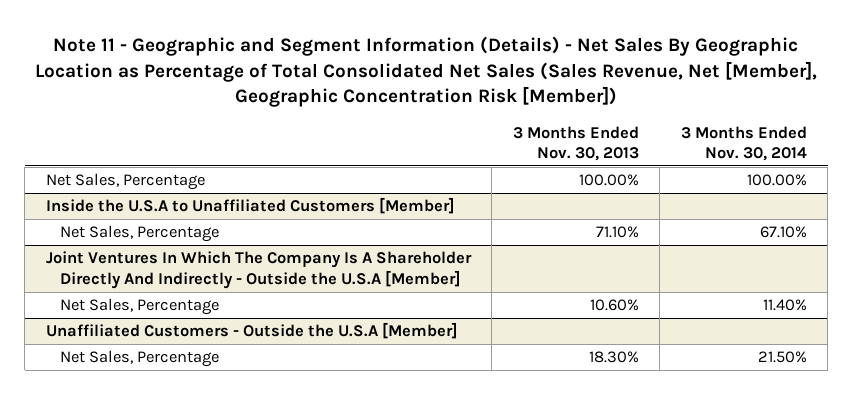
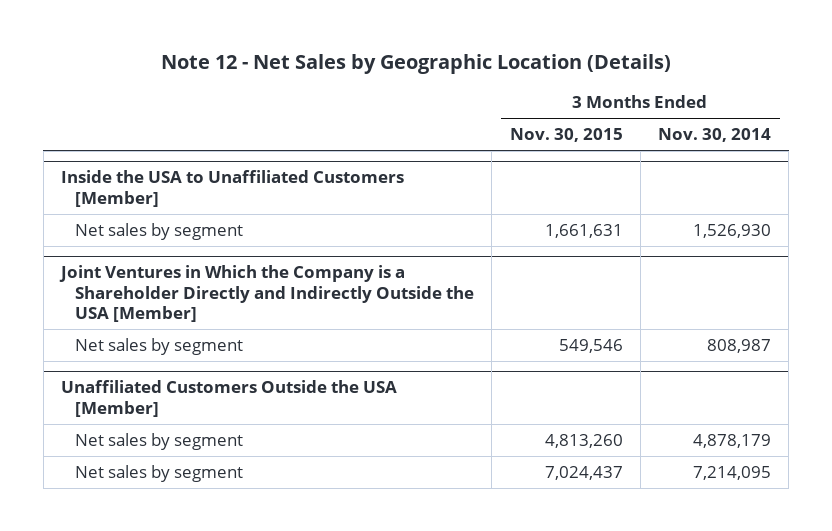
[35,35,818,108] Note 11 - Geographic and Segment Information (Details) - Net Sales By Geographic Location as Percentage of Total Consolidated Net Sales (Sales Revenue, Net [Member], Geographic Concentration Risk [Member]) -> [160,54,671,75] Note 12 - Net Sales by Geographic Location (Details)
[512,125,639,161] 3 Months Ended Nov. 30, 2013 -> none
none -> [509,128,623,143] Nov. 30, 2015
[45,173,205,191] Net Sales, Percentage -> none
[59,225,219,243] Net Sales, Percentage -> none
[59,298,219,316] Net Sales, Percentage -> none
[59,350,219,368] Net Sales, Percentage -> none
[45,197,455,215] Inside the U.S.A to Unaffiliated Customers [Member] -> [60,170,404,207] Inside the USA to Unaffiliated Customers [Member]
none -> [75,223,244,241] Net sales by segment
[45,251,472,289] Joint Ventures In Which The Company Is A Shareholder Directly And Indirectly - Outside the U.S.A [Member] -> [58,265,475,323] Joint Ventures in Which the Company is a Shareholder Directly and Indirectly Outside the USA [Member]
none -> [75,338,244,356] Net sales by segment
[45,322,458,340] Unaffiliated Customers - Outside the U.S.A [Member] -> [60,380,397,417] Unaffiliated Customers Outside the USA [Member]
none -> [75,433,244,451] Net sales by segment
none -> [75,465,244,483] Net sales by segment

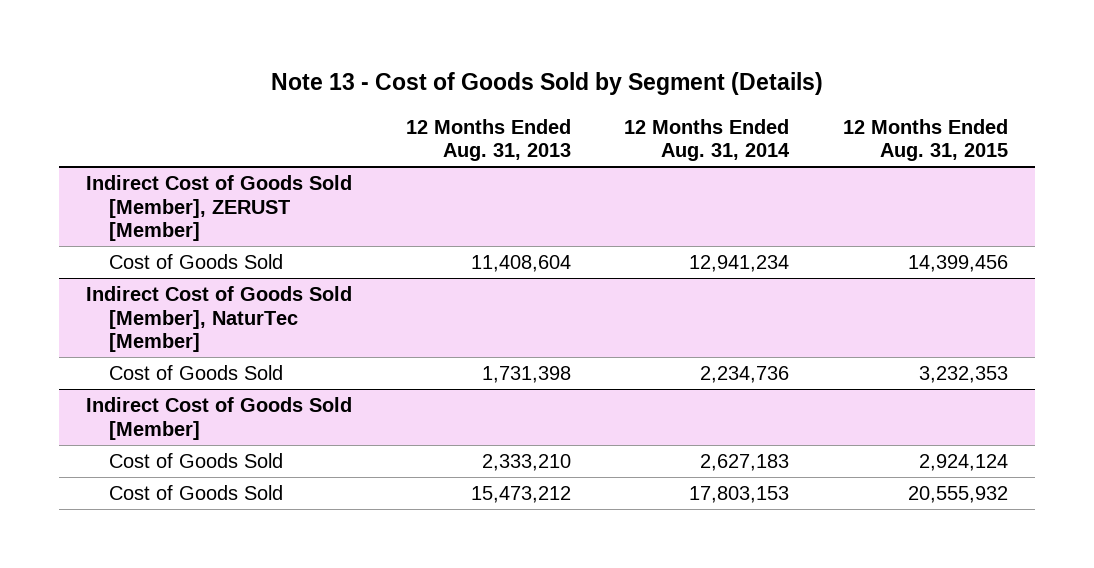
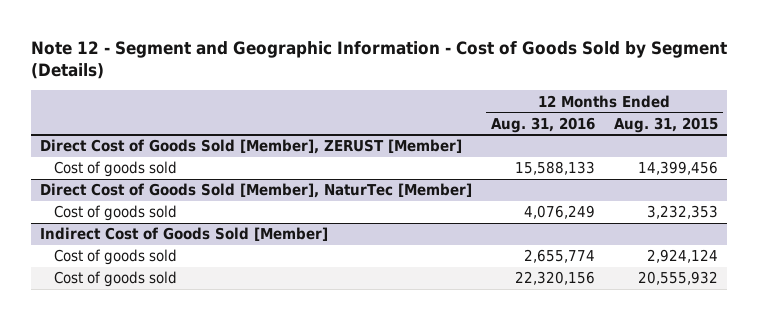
[271,72,824,96] Note 13 - Cost of Goods Sold by Segment (Details) -> [31,40,728,79] Note 12 - Segment and Geographic Information - Cost of Goods Sold by Segment (Details)
[405,118,571,162] 12 Months Ended Aug. 31, 2013 -> none
[624,118,791,162] 12 Months Ended Aug. 31, 2014 -> none
none -> [491,116,596,133] Aug. 31, 2016
[85,174,352,242] Indirect Cost of Goods Sold [Member], ZERUST [Member] -> [40,139,463,155] Direct Cost of Goods Sold [Member], ZERUST [Member]
[109,253,284,269] Cost of Goods Sold -> [53,161,177,178] Cost of goods sold
[85,285,352,353] Indirect Cost of Goods Sold [Member], NaturTec [Member] -> [40,183,473,199] Direct Cost of Goods Sold [Member], NaturTec [Member]
[109,364,284,380] Cost of Goods Sold -> [53,205,177,222] Cost of goods sold
[109,452,284,468] Cost of Goods Sold -> [53,249,177,266] Cost of goods sold
[109,484,284,500] Cost of Goods Sold -> [53,271,177,288] Cost of goods sold

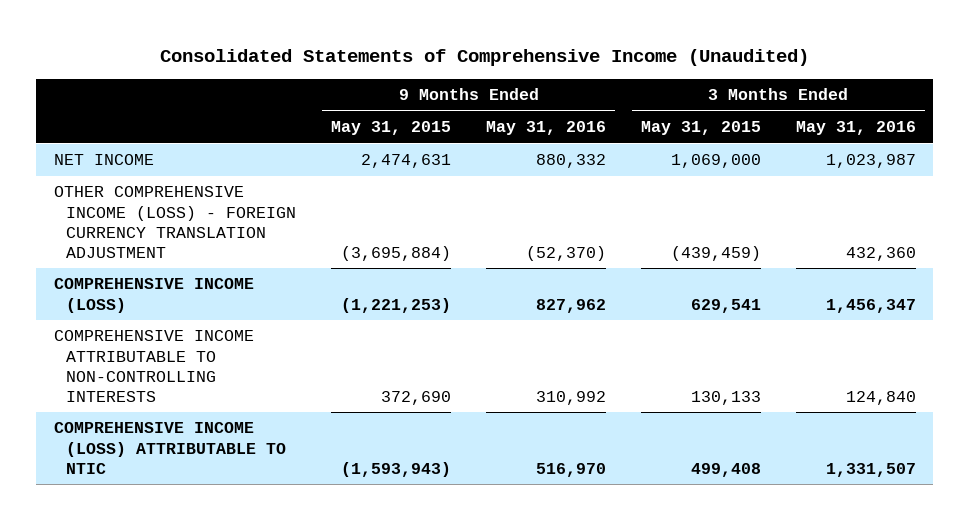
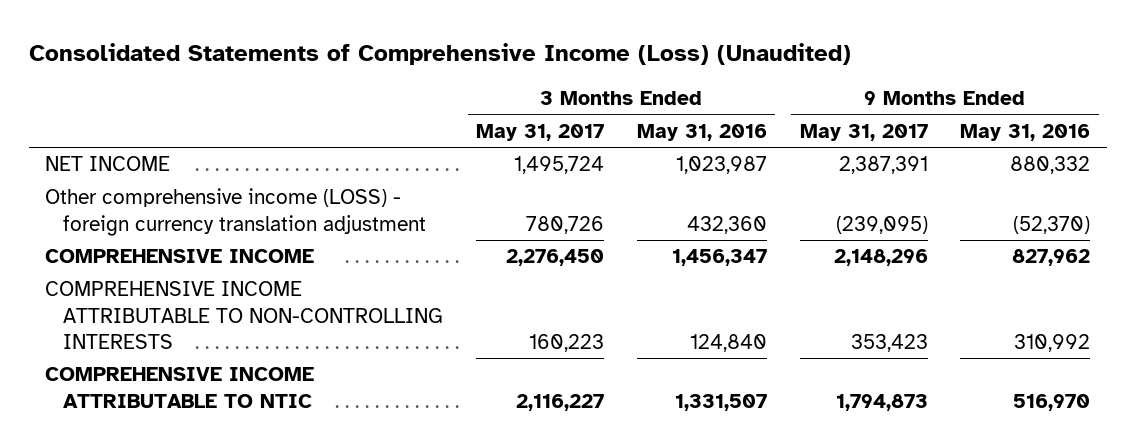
[159,49,809,67] Consolidated Statements of Comprehensive Income (Unaudited) -> [29,42,852,65] Consolidated Statements of Comprehensive Income (Loss) (Unaudited)
[331,121,452,136] May 31, 2015 -> none
[640,121,761,136] May 31, 2015 -> none
none -> [475,123,604,141] May 31, 2017
none -> [799,123,928,141] May 31, 2017
[53,186,297,258] OTHER COMPREHENSIVE INCOME (LOSS) - FOREIGN CURRENCY TRANSLATION ADJUSTMENT -> [45,188,426,236] Other comprehensive income (LOSS) - foreign currency translation adjustment
[53,278,254,313] COMPREHENSIVE INCOME (LOSS) -> [45,249,315,264] COMPREHENSIVE INCOME
[53,422,287,474] COMPREHENSIVE INCOME (LOSS) ATTRIBUTABLE TO NTIC -> [45,367,315,408] COMPREHENSIVE INCOME ATTRIBUTABLE TO NTIC

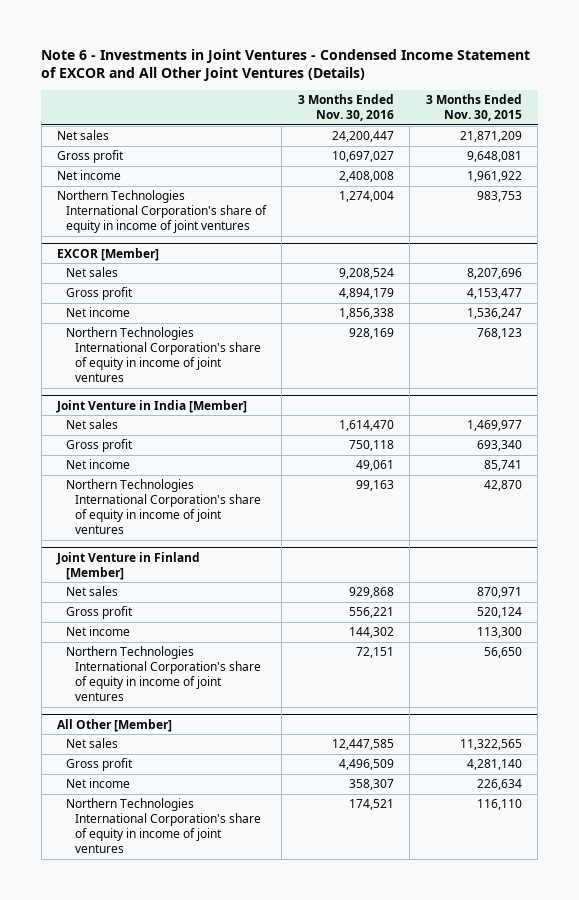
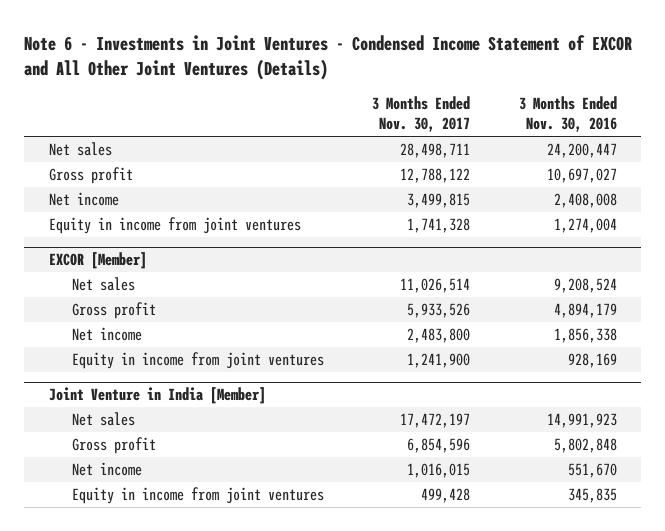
[425,94,522,122] 3 Months Ended Nov. 30, 2015 -> none
none -> [372,96,471,133] 3 Months Ended Nov. 30, 2017
[57,190,268,234] Northern Technologies International Corporation's share of equity in income of joint ventures -> [48,217,301,235] Equity in income from joint ventures
[66,327,261,383] Northern Technologies International Corporation's share of equity in income of joint ventures -> [71,352,324,370] Equity in income from joint ventures
[56,551,201,580] Joint Venture in Finland [Member] -> none
[66,586,119,597] Net sales -> none
[66,606,134,620] Gross profit -> none
[66,626,131,637] Net income -> none
[66,646,261,702] Northern Technologies International Corporation's share of equity in income of joint ventures -> none
[57,718,173,732] All Other [Member] -> none
[66,738,119,749] Net sales -> none
[66,758,134,772] Gross profit -> none
[66,778,131,789] Net income -> none
[66,798,261,854] Northern Technologies International Corporation's share of equity in income of joint ventures -> none
[338,420,394,432] 1,614,470 -> [546,413,617,429] 14,991,923
[348,440,394,452] 750,118 -> [553,438,617,454] 5,802,848
[355,460,394,472] 49,061 -> [567,463,617,479] 551,670
[66,479,261,535] Northern Technologies International Corporation's share of equity in income of joint ventures -> [71,487,324,505] Equity in income from joint ventures
[355,480,394,492] 99,163 -> [567,488,617,504] 345,835

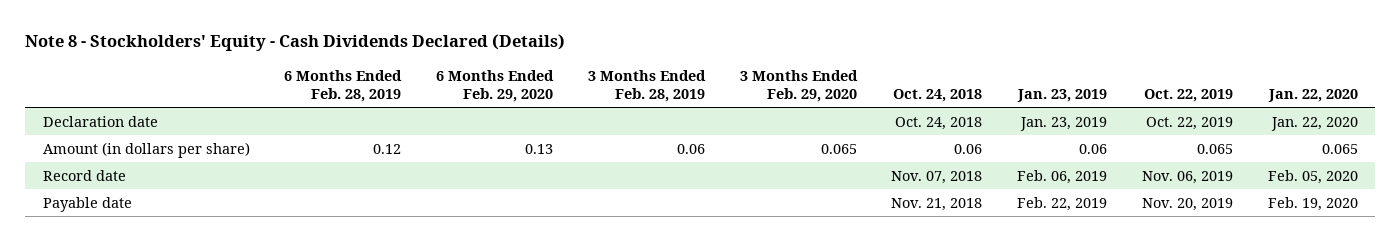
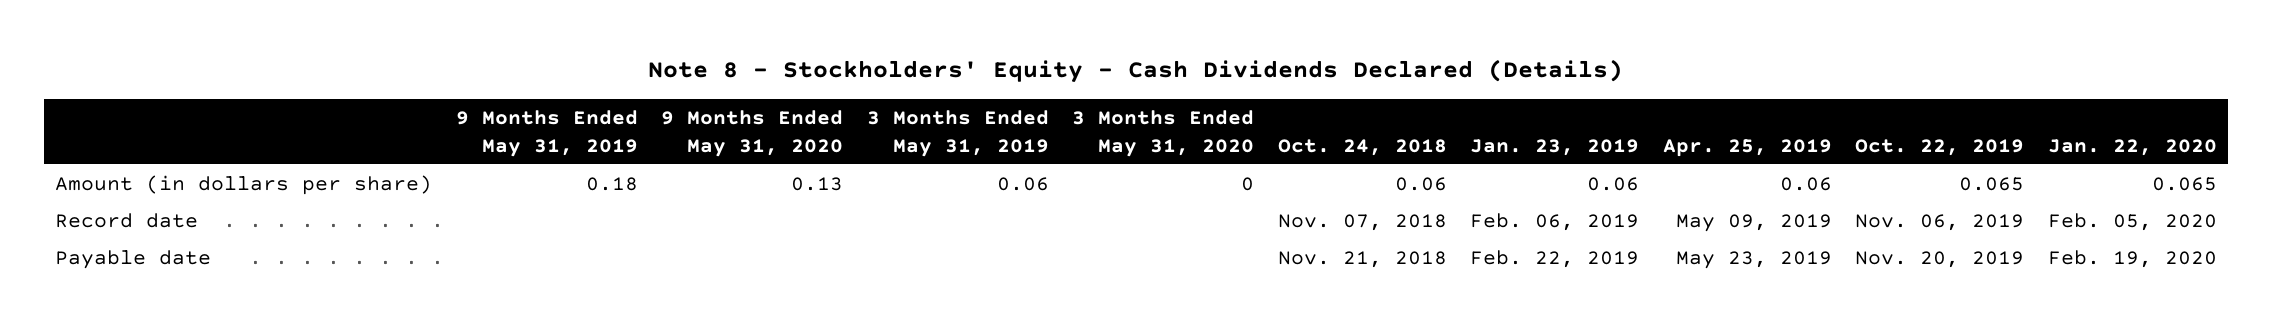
[284,69,403,102] 6 Months Ended Feb. 28, 2019 -> none
[436,69,555,102] 6 Months Ended Feb. 29, 2020 -> none
[587,69,706,102] 3 Months Ended Feb. 28, 2019 -> none
[739,69,858,102] 3 Months Ended Feb. 29, 2020 -> none
none -> [455,109,638,157] 9 Months Ended May 31, 2019
none -> [661,109,844,157] 9 Months Ended May 31, 2020
none -> [866,109,1049,157] 3 Months Ended May 31, 2019
none -> [1072,109,1255,157] 3 Months Ended May 31, 2020
none -> [1662,138,1832,157] Apr. 25, 2019
[42,115,158,127] Declaration date -> none

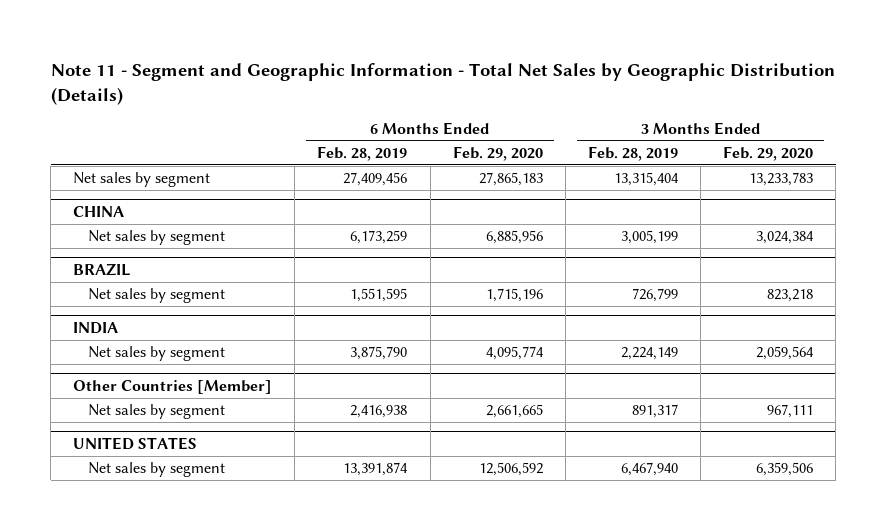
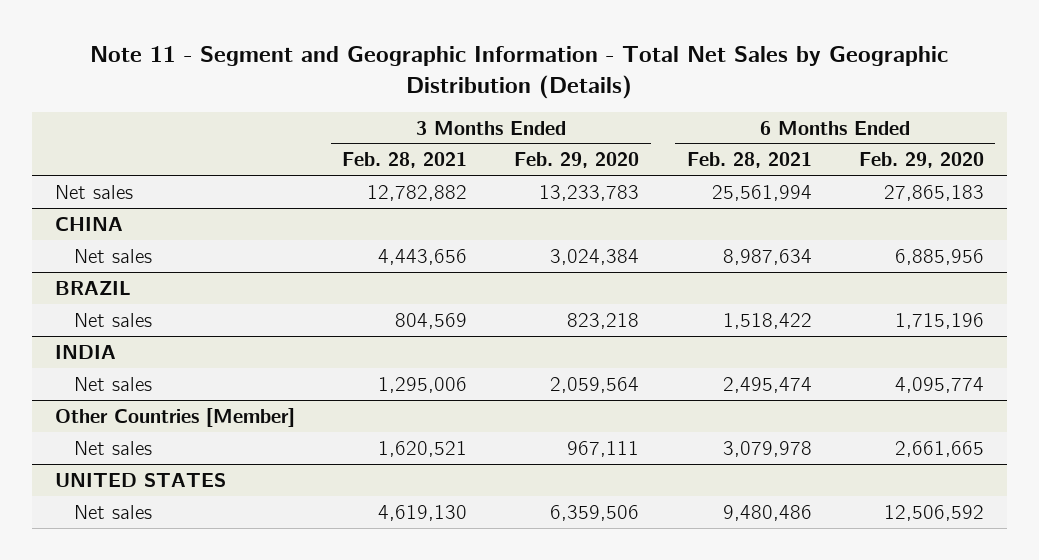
[317,145,408,161] Feb. 28, 2019 -> none
[587,145,678,161] Feb. 28, 2019 -> none
none -> [342,152,468,169] Feb. 28, 2021
none -> [686,152,812,169] Feb. 28, 2021
[73,172,211,188] Net sales by segment -> [55,184,134,199] Net sales
[87,230,225,246] Net sales by segment -> [74,248,153,263] Net sales
[87,288,225,304] Net sales by segment -> [74,312,153,327] Net sales
[87,346,225,362] Net sales by segment -> [74,376,153,391] Net sales
[87,404,225,420] Net sales by segment -> [74,440,153,455] Net sales
[87,462,225,478] Net sales by segment -> [74,504,153,519] Net sales

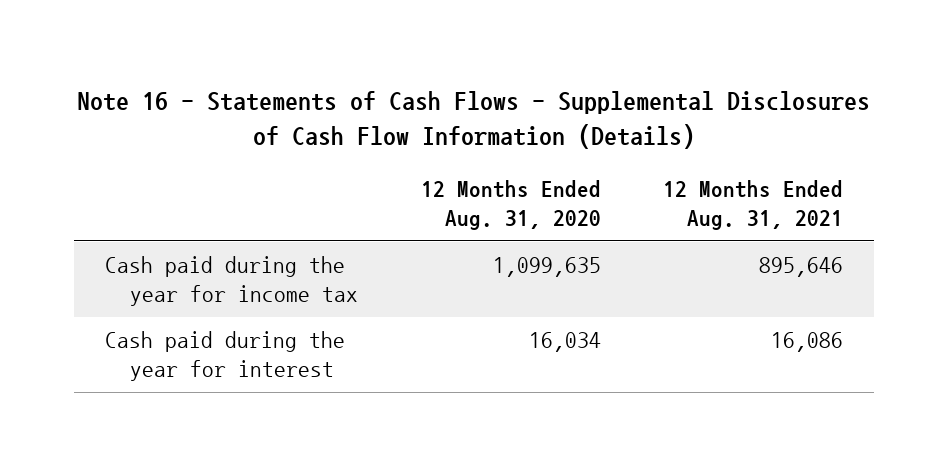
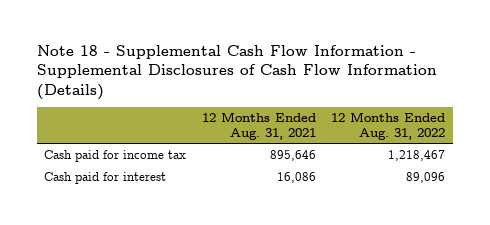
[77,91,871,149] Note 16 - Statements of Cash Flows - Supplemental Disclosures of Cash Flow Information (Details) -> [36,45,437,100] Note 18 - Supplemental Cash Flow Information - Supplemental Disclosures of Cash Flow Information (Details)
[420,180,601,230] 12 Months Ended Aug. 31, 2020 -> none
none -> [331,112,446,140] 12 Months Ended Aug. 31, 2022
[105,256,359,306] Cash paid during the year for income tax -> [44,150,187,163] Cash paid for income tax
[105,331,346,381] Cash paid during the year for interest -> [44,172,167,185] Cash paid for interest

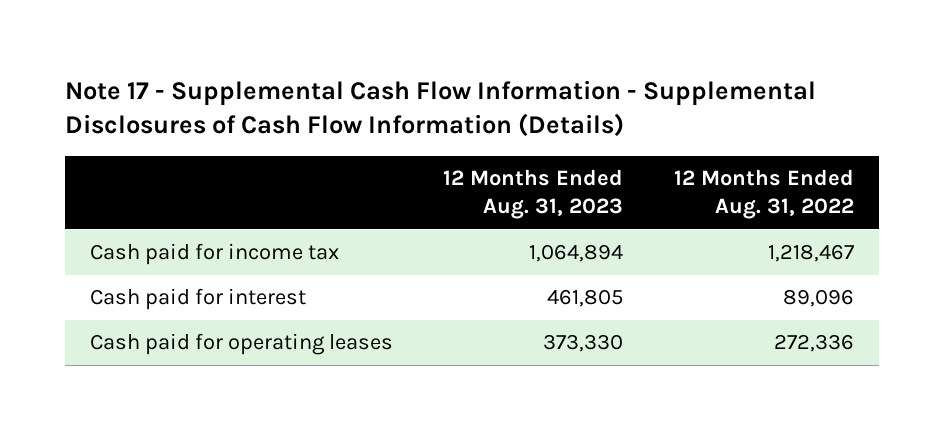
[36,45,437,100] Note 18 - Supplemental Cash Flow Information - Supplemental Disclosures of Cash Flow Information (Details) -> [64,80,816,138] Note 17 - Supplemental Cash Flow Information - Supplemental Disclosures of Cash Flow Information (Details)
[201,112,316,140] 12 Months Ended Aug. 31, 2021 -> none
none -> [443,169,624,220] 12 Months Ended Aug. 31, 2023
none -> [89,333,393,356] Cash paid for operating leases

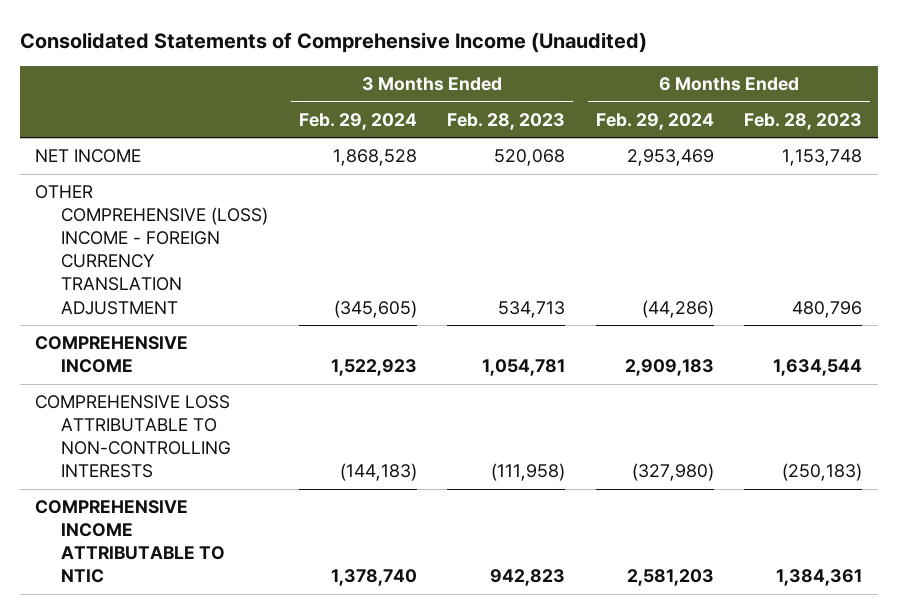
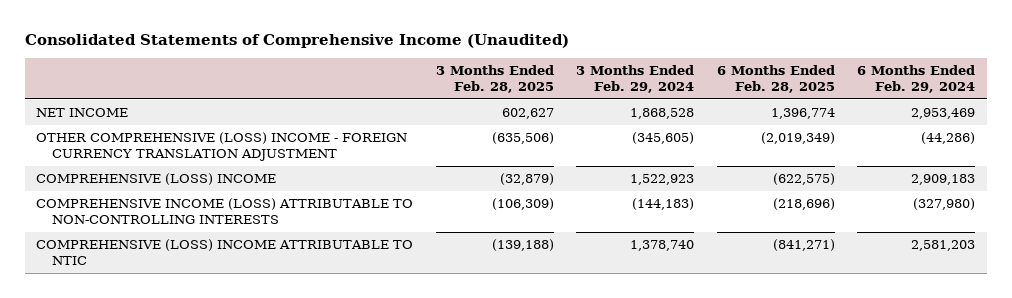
[447,112,566,130] Feb. 28, 2023 -> none
[744,112,863,130] Feb. 28, 2023 -> none
none -> [435,64,554,93] 3 Months Ended Feb. 28, 2025
none -> [716,64,835,93] 6 Months Ended Feb. 28, 2025
[35,336,189,374] COMPREHENSIVE INCOME -> [36,173,277,186] COMPREHENSIVE (LOSS) INCOME
[35,395,232,479] COMPREHENSIVE LOSS ATTRIBUTABLE TO NON-CONTROLLING INTERESTS -> [36,198,414,225] COMPREHENSIVE INCOME (LOSS) ATTRIBUTABLE TO NON-CONTROLLING INTERESTS
[35,500,226,584] COMPREHENSIVE INCOME ATTRIBUTABLE TO NTIC -> [36,239,414,266] COMPREHENSIVE (LOSS) INCOME ATTRIBUTABLE TO NTIC

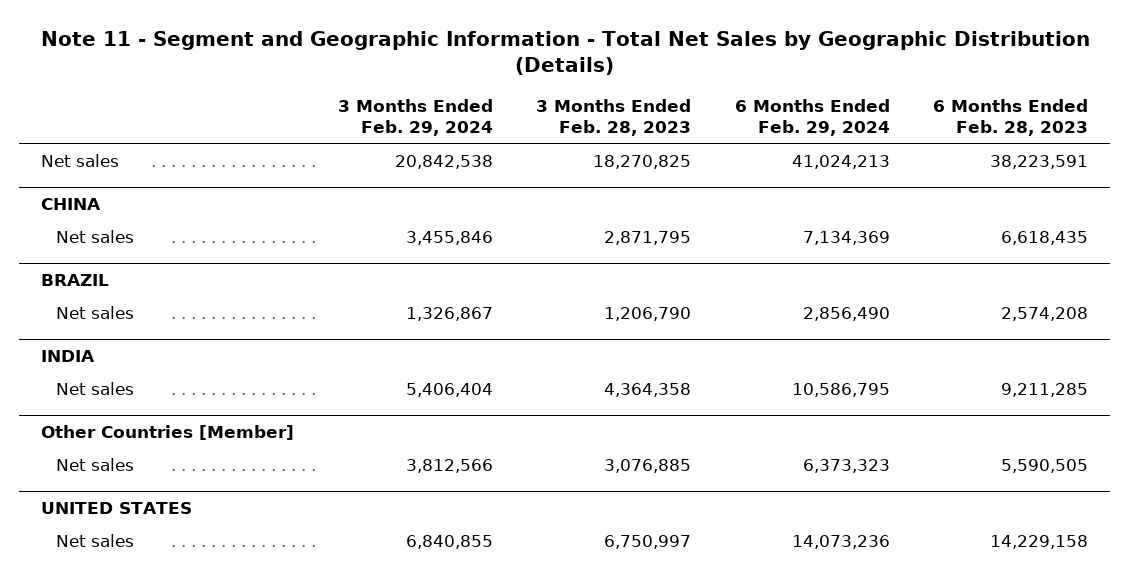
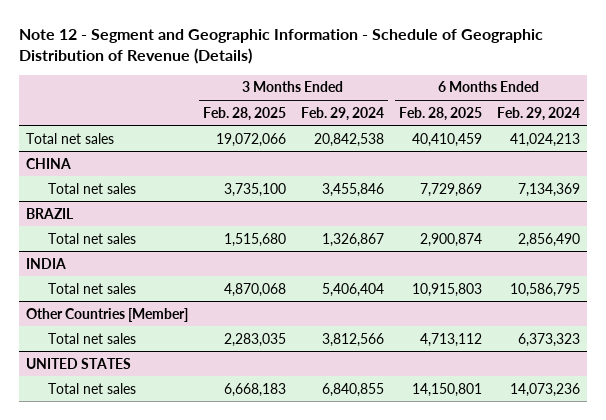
[40,30,1090,76] Note 11 - Segment and Geographic Information - Total Net Sales by Geographic Distribution (Details) -> [18,28,543,65] Note 12 - Segment and Geographic Information - Schedule of Geographic Distribution of Revenue (Details)
[536,99,692,136] 3 Months Ended Feb. 28, 2023 -> none
[933,99,1089,136] 6 Months Ended Feb. 28, 2023 -> none
none -> [203,106,287,121] Feb. 28, 2025
none -> [398,106,482,121] Feb. 28, 2025
[40,153,119,167] Net sales -> [26,132,115,144] Total net sales
[56,229,135,243] Net sales -> [47,182,136,194] Total net sales
[56,305,135,319] Net sales -> [47,232,136,244] Total net sales
[56,381,135,395] Net sales -> [47,282,136,294] Total net sales
[56,457,135,471] Net sales -> [47,332,136,344] Total net sales
[56,533,135,547] Net sales -> [47,382,136,394] Total net sales

